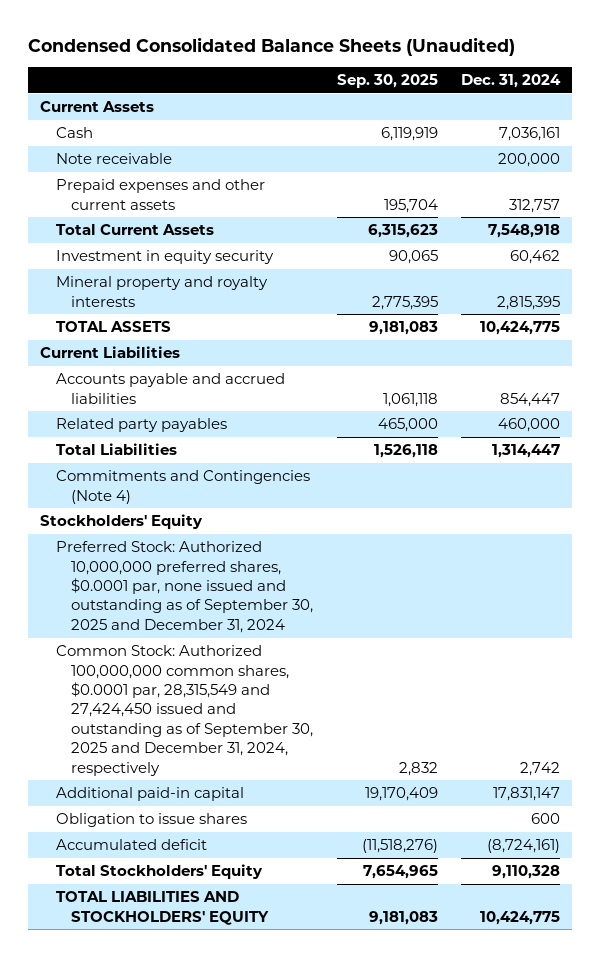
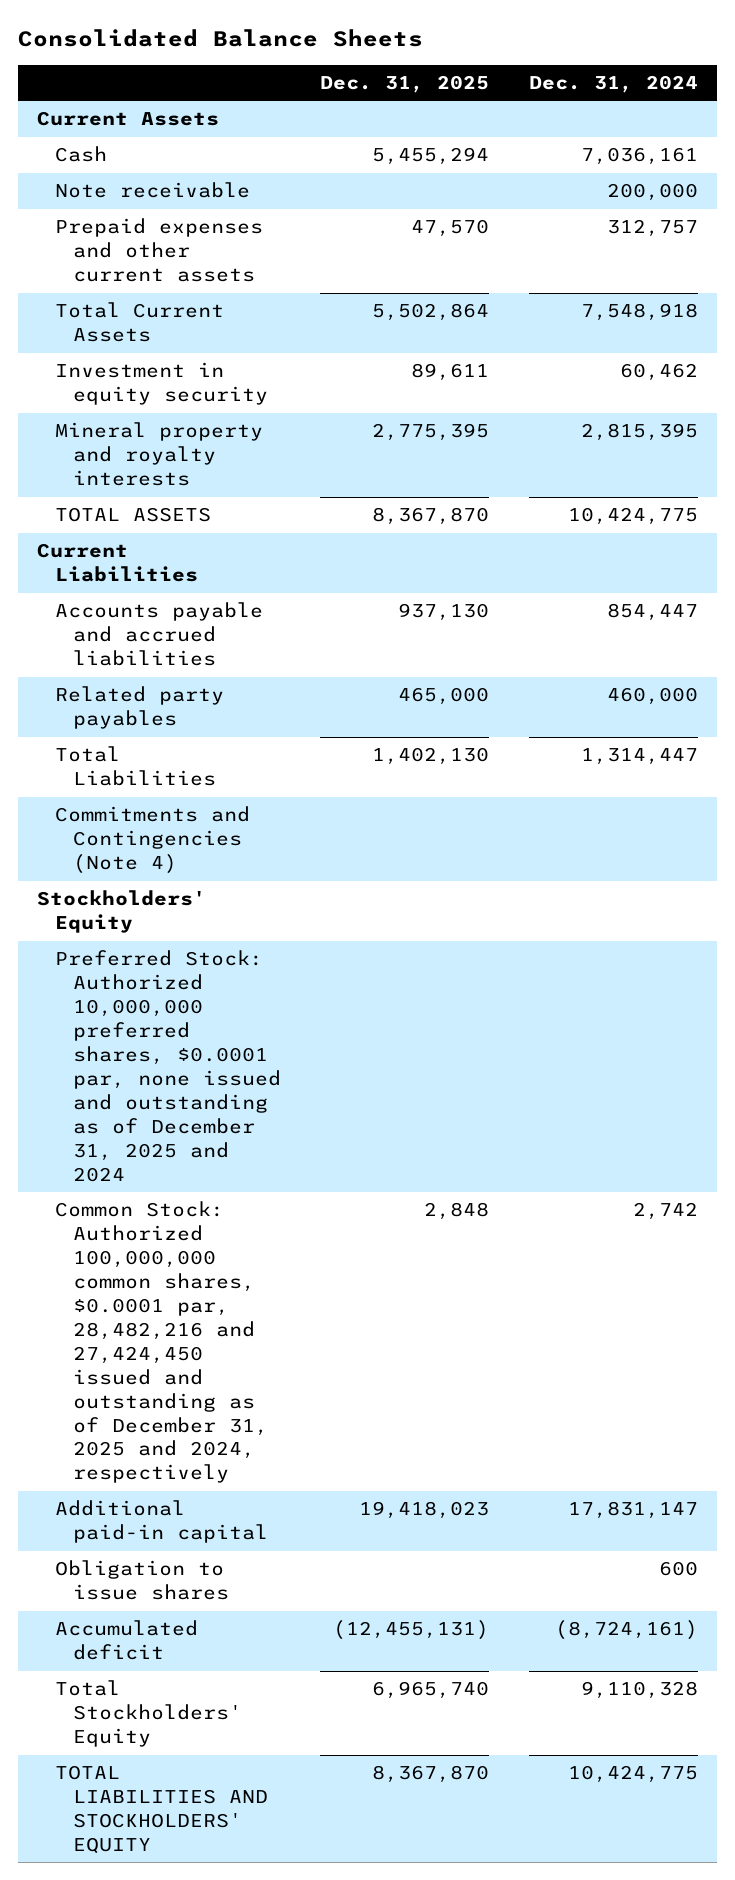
[28,36,516,56] Condensed Consolidated Balance Sheets (Unaudited) -> [17,29,423,48] Consolidated Balance Sheets
[336,73,438,88] Sep. 30, 2025 -> none
none -> [320,75,490,94] Dec. 31, 2025
[55,541,314,633] Preferred Stock: Authorized 10,000,000 preferred shares, $0.0001 par, none issued and outstanding as of September 30, 2025 and December 31, 2024 -> [54,950,281,1182] Preferred Stock: Authorized 10,000,000 preferred shares, $0.0001 par, none issued and outstanding as of December 31, 2025 and 2024
[55,645,314,776] Common Stock: Authorized 100,000,000 common shares, $0.0001 par, 28,315,549 and 27,424,450 issued and outstanding as of September 30, 2025 and December 31, 2024, respectively -> [54,1201,268,1484] Common Stock: Authorized 100,000,000 common shares, $0.0001 par, 28,482,216 and 27,424,450 issued and outstanding as of December 31, 2025 and 2024, respectively

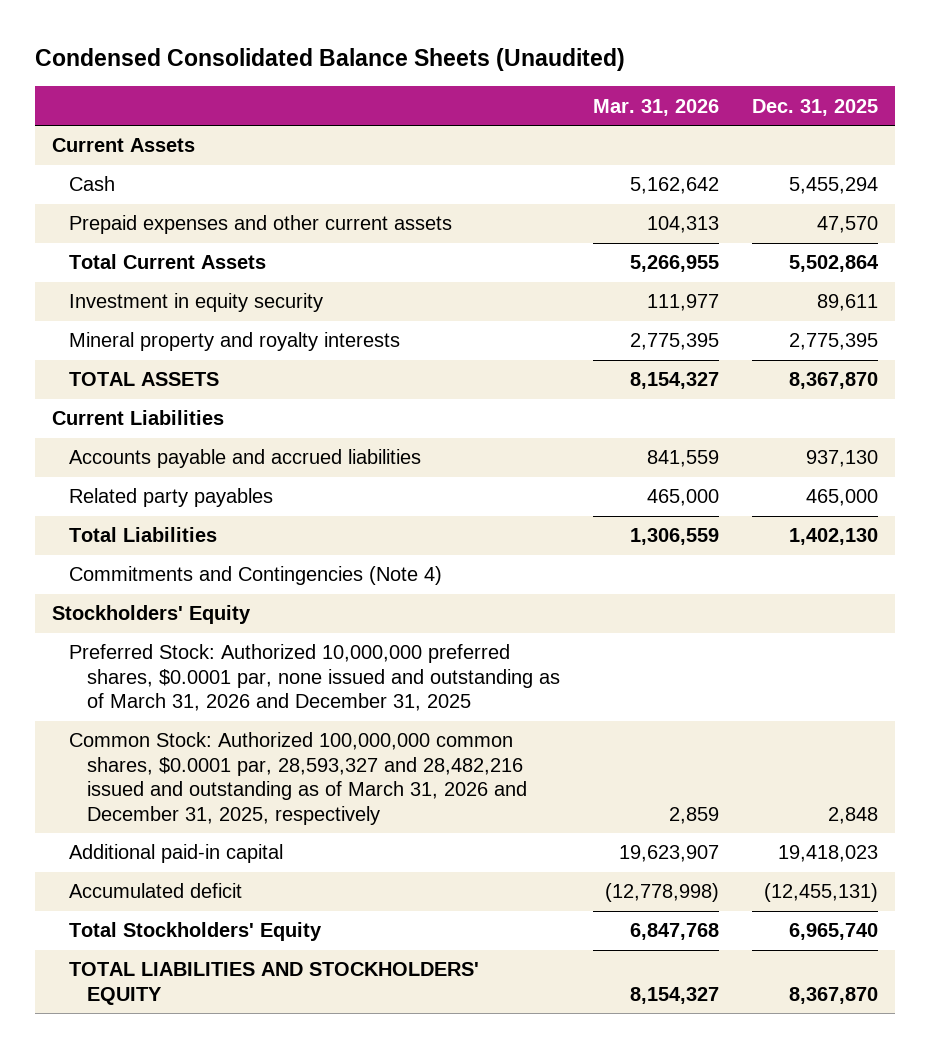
[17,29,423,48] Consolidated Balance Sheets -> [35,48,626,72] Condensed Consolidated Balance Sheets (Unaudited)
[528,75,698,94] Dec. 31, 2024 -> none
none -> [592,98,719,116] Mar. 31, 2026
[54,182,250,199] Note receivable -> none
[54,950,281,1182] Preferred Stock: Authorized 10,000,000 preferred shares, $0.0001 par, none issued and outstanding as of December 31, 2025 and 2024 -> [69,644,560,712] Preferred Stock: Authorized 10,000,000 preferred shares, $0.0001 par, none issued and outstanding as of March 31, 2026 and December 31, 2025
[54,1201,268,1484] Common Stock: Authorized 100,000,000 common shares, $0.0001 par, 28,482,216 and 27,424,450 issued and outstanding as of December 31, 2025 and 2024, respectively -> [69,732,527,825] Common Stock: Authorized 100,000,000 common shares, $0.0001 par, 28,593,327 and 28,482,216 issued and outstanding as of March 31, 2026 and December 31, 2025, respectively
[54,1560,229,1601] Obligation to issue shares -> none

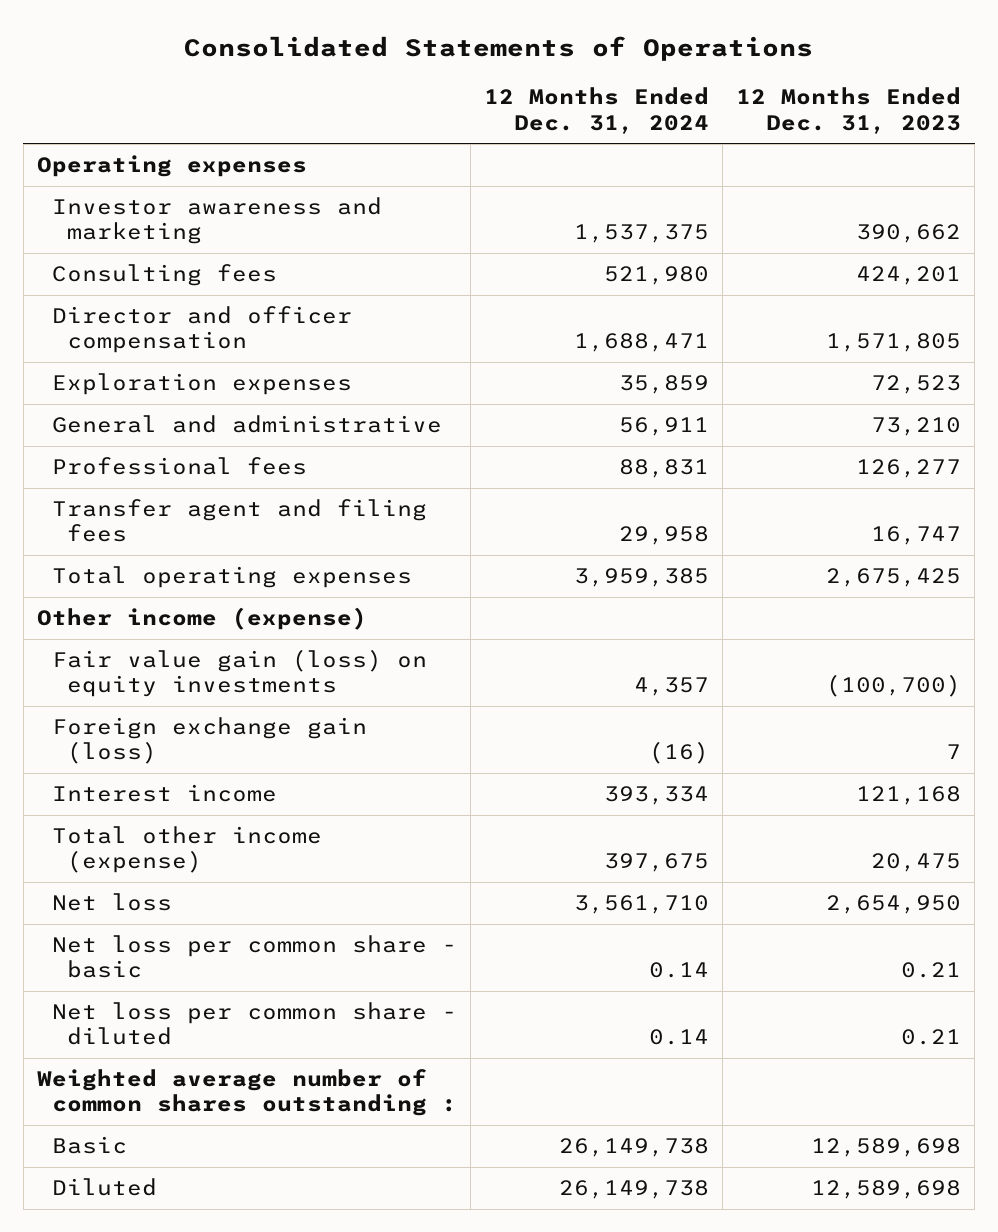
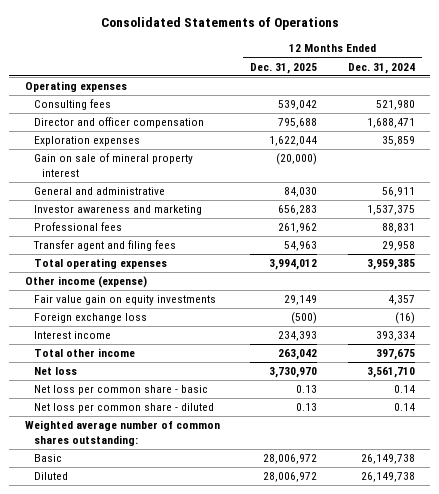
[736,87,962,134] 12 Months Ended Dec. 31, 2023 -> none
none -> [250,62,318,74] Dec. 31, 2025
none -> [33,153,193,178] Gain on sale of mineral property interest
[51,197,382,245] Investor awareness and marketing -> [33,205,202,216] Investor awareness and marketing
[51,649,427,698] Fair value gain (loss) on equity investments -> [33,295,216,306] Fair value gain on equity investments
[51,717,367,765] Foreign exchange gain (loss) -> [33,313,147,324] Foreign exchange loss
[51,826,322,874] Total other income (expense) -> [33,348,135,358] Total other income
[36,1069,457,1117] Weighted average number of common shares outstanding : -> [24,420,220,447] Weighted average number of common shares outstanding:

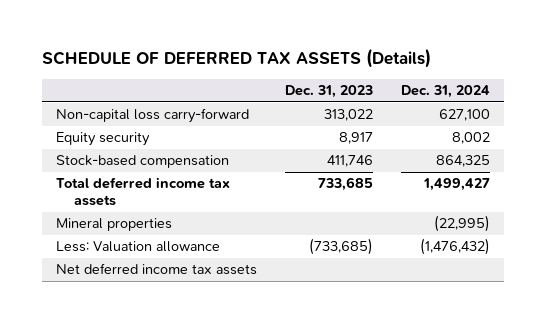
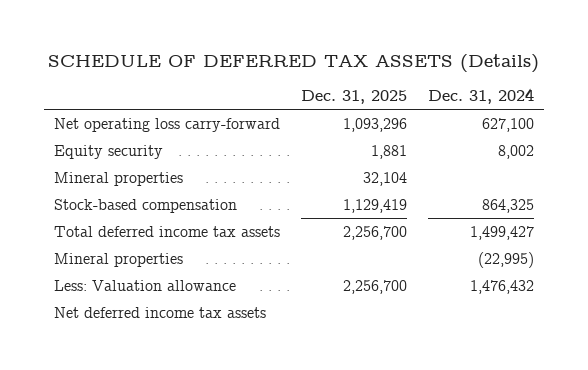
[284,85,373,99] Dec. 31, 2023 -> none
none -> [300,90,407,105] Dec. 31, 2025
[55,108,249,124] Non-capital loss carry-forward -> [53,117,280,132] Net operating loss carry-forward
none -> [53,171,183,186] Mineral properties
[419,238,490,256] (1,476,432) -> [469,279,534,294] 1,476,432

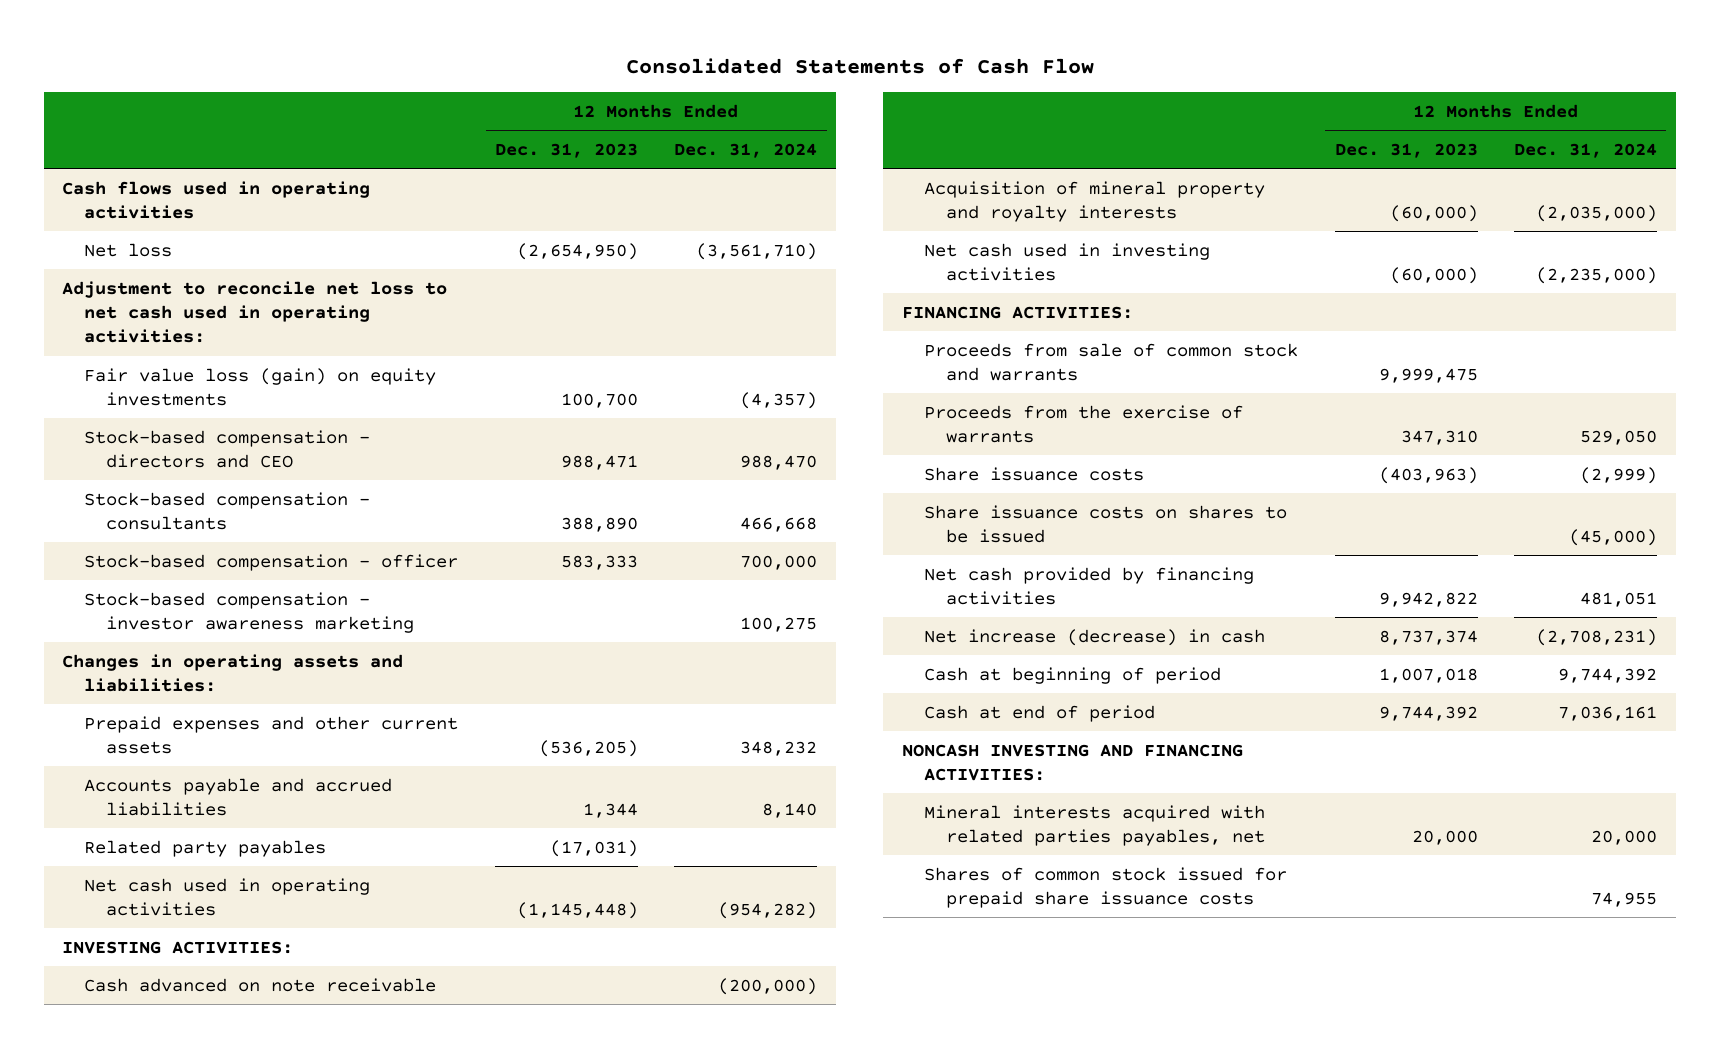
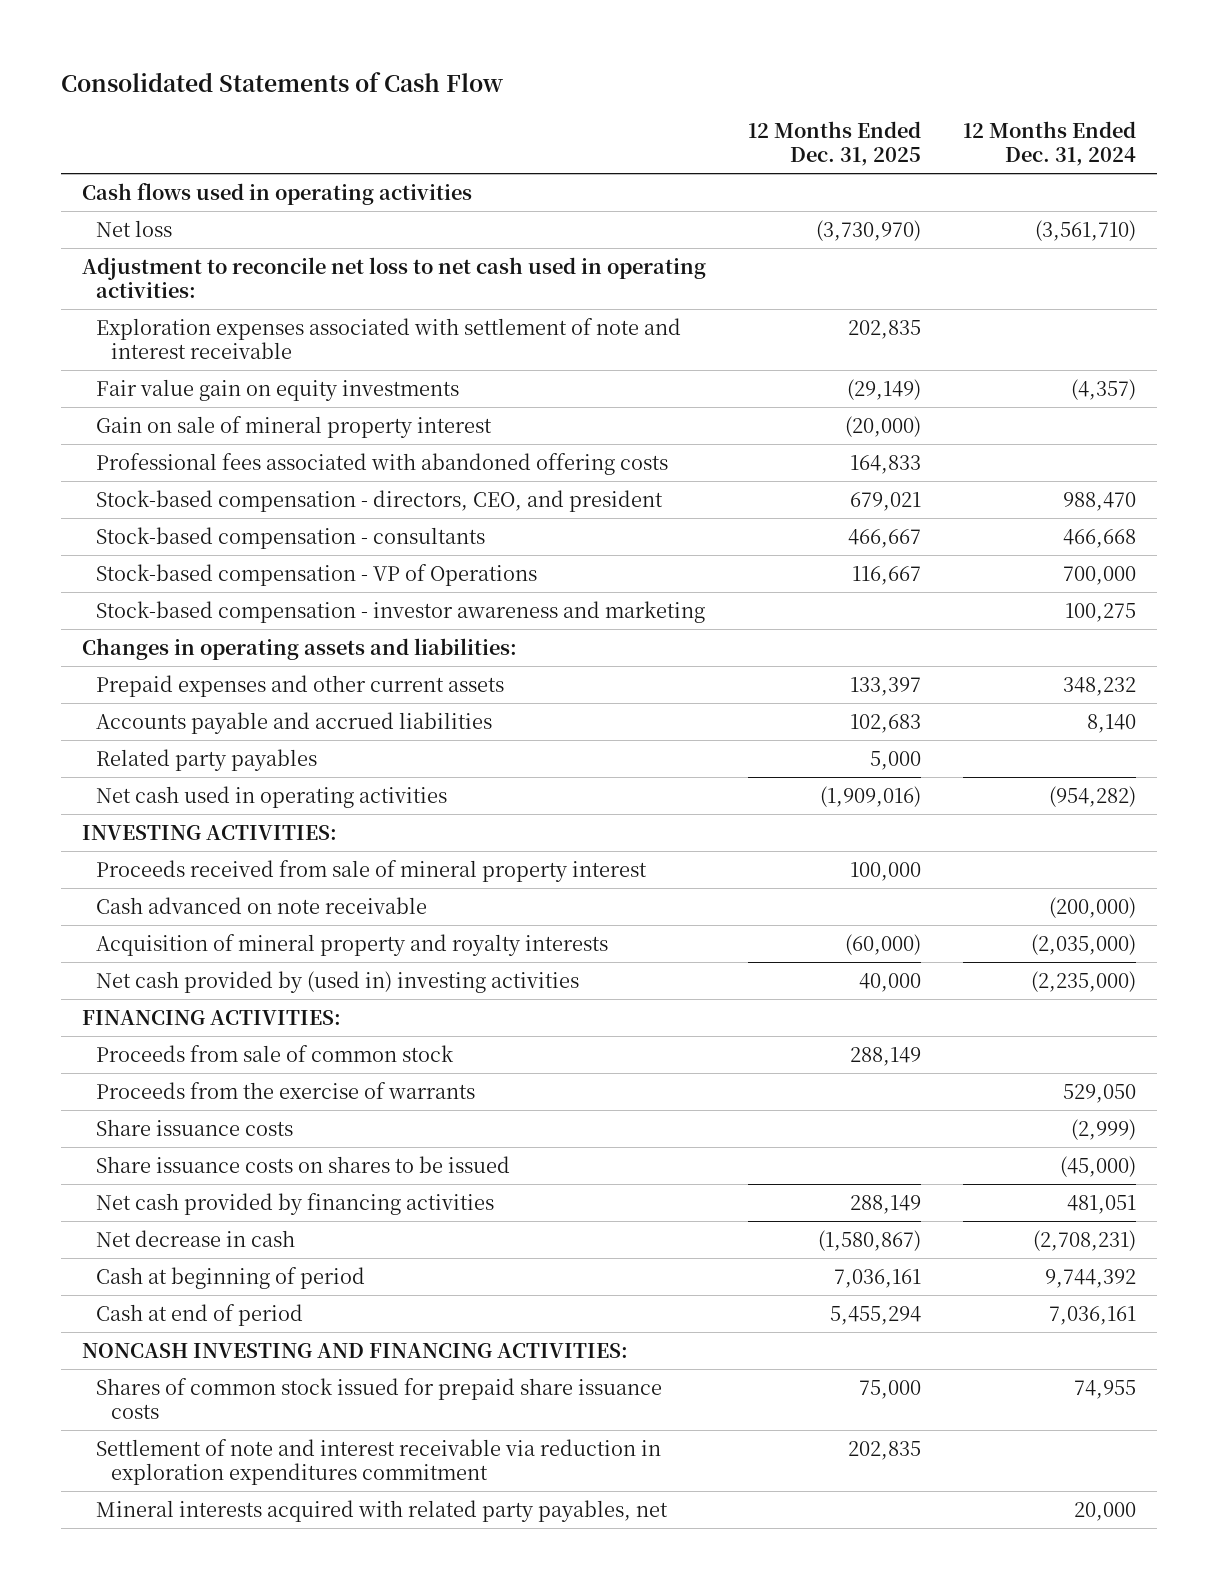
[494,142,638,158] Dec. 31, 2023 -> none
none -> [748,120,922,167] 12 Months Ended Dec. 31, 2025
none -> [96,317,682,360] Exploration expenses associated with settlement of note and interest receivable
[84,367,437,406] Fair value loss (gain) on equity investments -> [96,378,460,401] Fair value gain on equity investments
none -> [96,415,493,438] Gain on sale of mineral property interest
none -> [96,452,669,475] Professional fees associated with abandoned offering costs
[84,429,371,468] Stock-based compensation - directors and CEO -> [96,489,664,512] Stock-based compensation - directors, CEO, and president
[84,553,459,571] Stock-based compensation - officer -> none
none -> [96,563,538,586] Stock-based compensation - VP of Operations
[84,591,415,633] Stock-based compensation - investor awareness marketing -> [96,600,706,623] Stock-based compensation - investor awareness and marketing
none -> [96,859,648,882] Proceeds received from sale of mineral property interest
[923,242,1210,281] Net cash used in investing activities -> [96,970,580,993] Net cash provided by (used in) investing activities
[923,342,1298,381] Proceeds from sale of common stock and warrants -> [96,1044,455,1062] Proceeds from sale of common stock
[923,628,1265,646] Net increase (decrease) in cash -> [96,1229,296,1247] Net decrease in cash
[923,804,1266,846] Mineral interests acquired with related parties payables, net -> none
none -> [96,1438,662,1486] Settlement of note and interest receivable via reduction in exploration expenditures commitment
none -> [96,1499,669,1522] Mineral interests acquired with related party payables, net

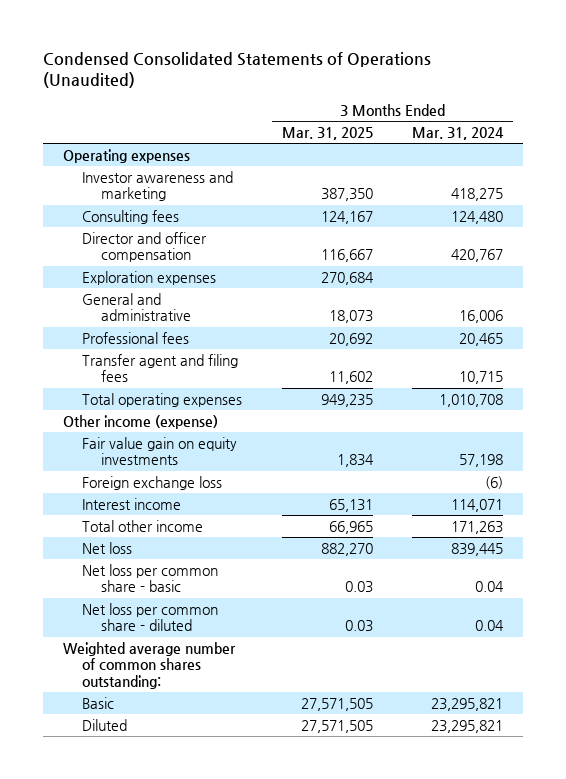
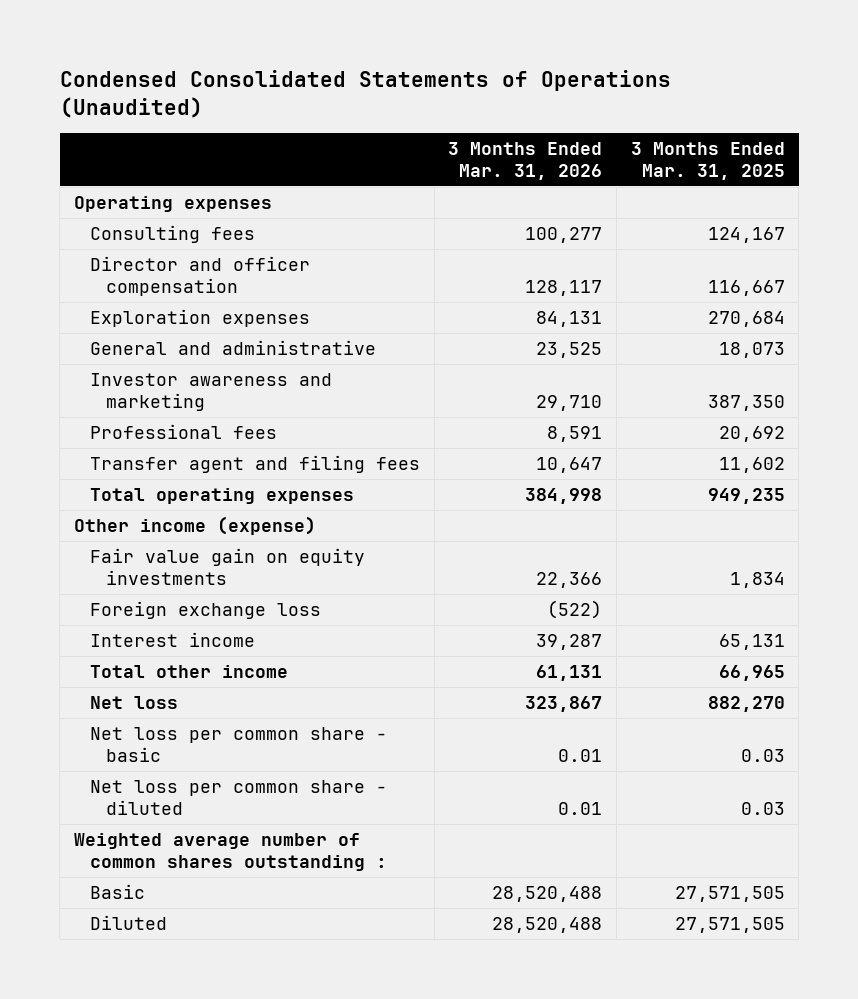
[412,126,505,140] Mar. 31, 2024 -> none
none -> [448,141,603,180] 3 Months Ended Mar. 31, 2026
[81,170,233,202] Investor awareness and marketing -> [89,372,332,411] Investor awareness and marketing
[62,641,236,689] Weighted average number of common shares outstanding: -> [73,832,387,871] Weighted average number of common shares outstanding :

